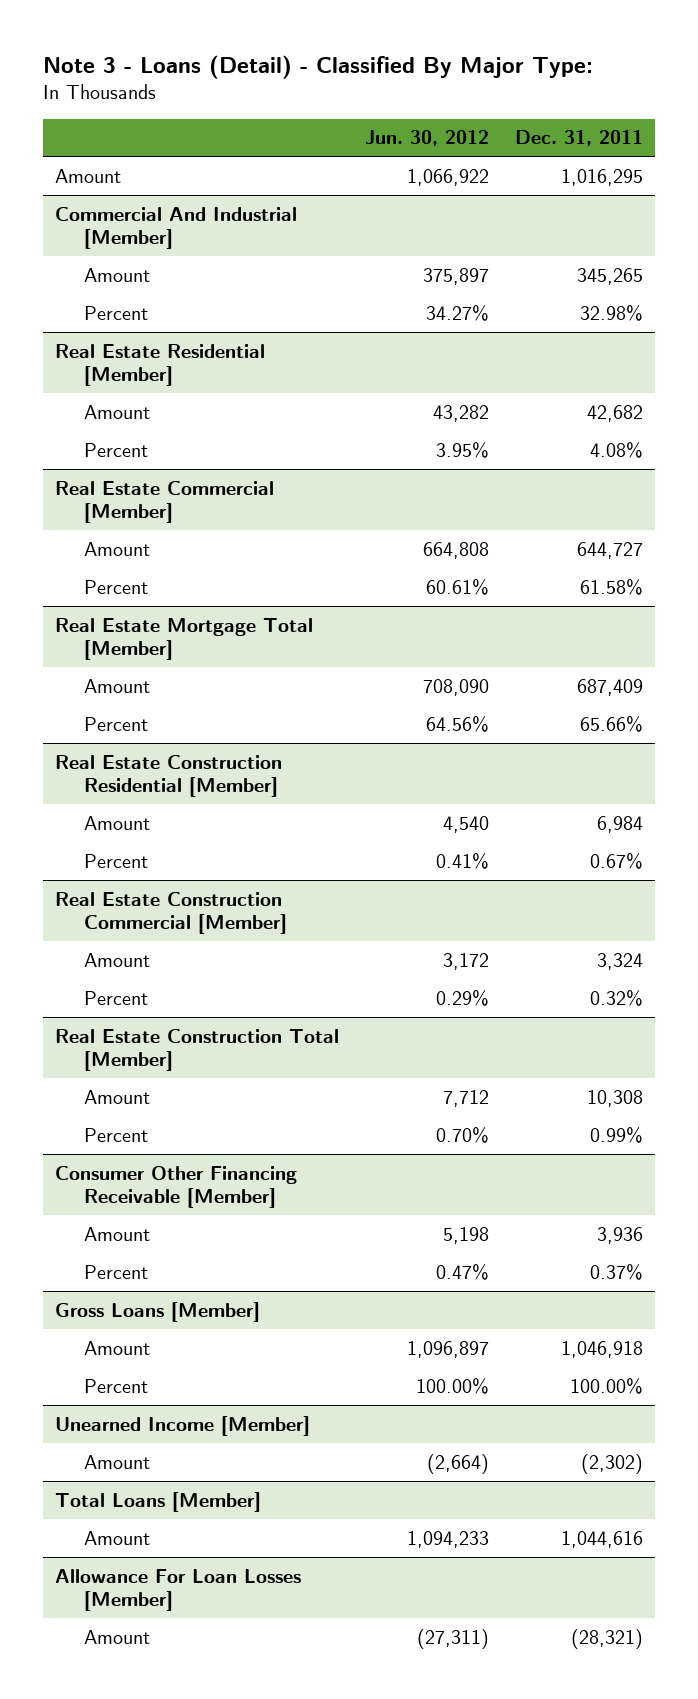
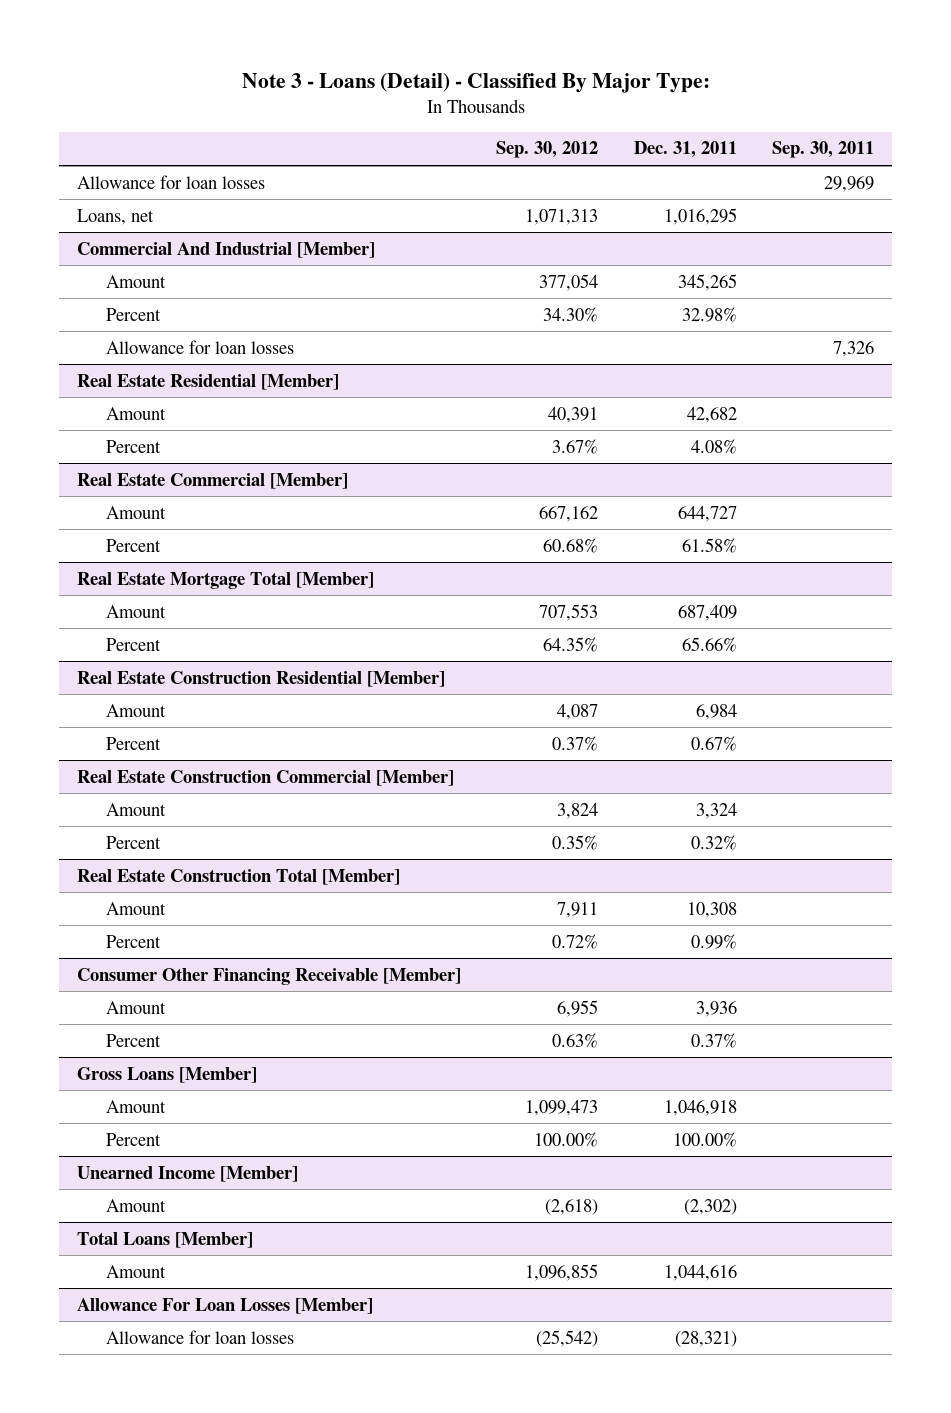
[364,130,489,147] Jun. 30, 2012 -> none
none -> [496,141,599,159] Sep. 30, 2012
none -> [772,141,875,159] Sep. 30, 2011
none -> [77,174,266,189] Allowance for loan losses
[55,168,122,183] Amount -> [77,208,155,225] Loans, net
none -> [106,339,295,354] Allowance for loan losses
[83,1629,150,1644] Amount -> [106,1329,295,1344] Allowance for loan losses

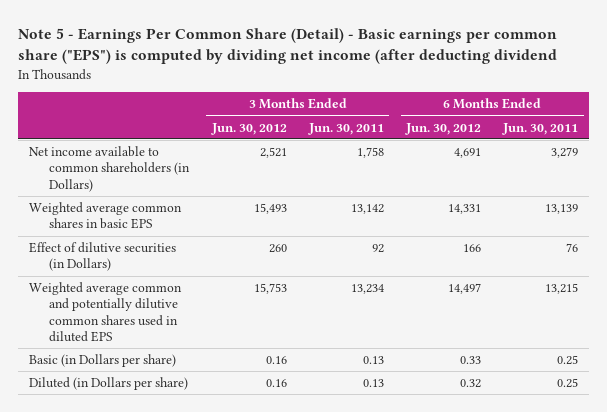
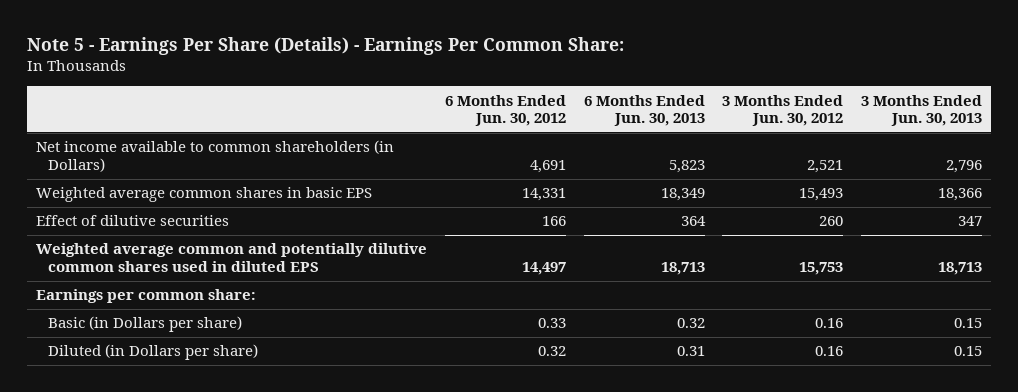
[17,27,557,65] Note 5 - Earnings Per Common Share (Detail) - Basic earnings per common share ("EPS") is computed by dividing net income (after deducting dividend -> [27,36,625,55] Note 5 - Earnings Per Share (Details) - Earnings Per Common Share:
[307,122,384,135] Jun. 30, 2011 -> none
[502,122,579,135] Jun. 30, 2011 -> none
none -> [583,94,705,127] 6 Months Ended Jun. 30, 2013
none -> [860,94,982,127] 3 Months Ended Jun. 30, 2013
[28,242,176,272] Effect of dilutive securities (in Dollars) -> [36,215,230,227] Effect of dilutive securities
none -> [36,289,257,304] Earnings per common share:

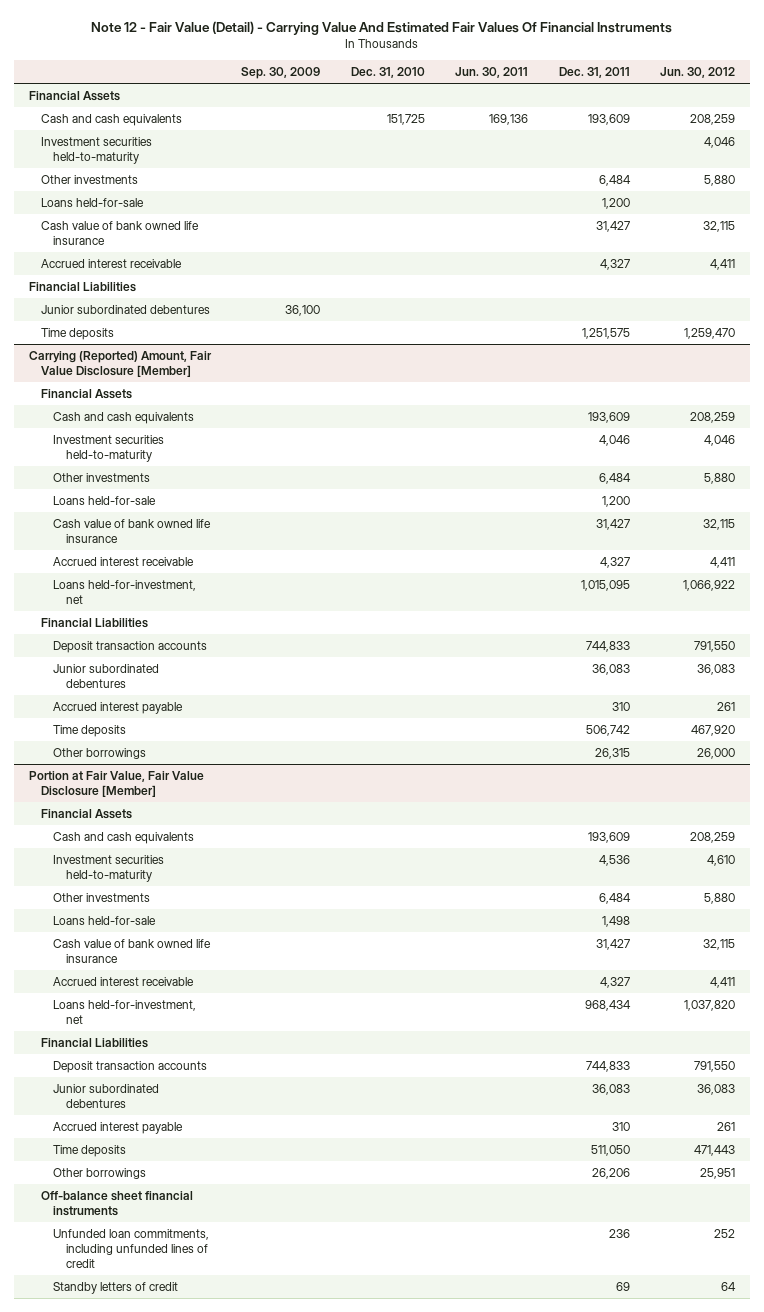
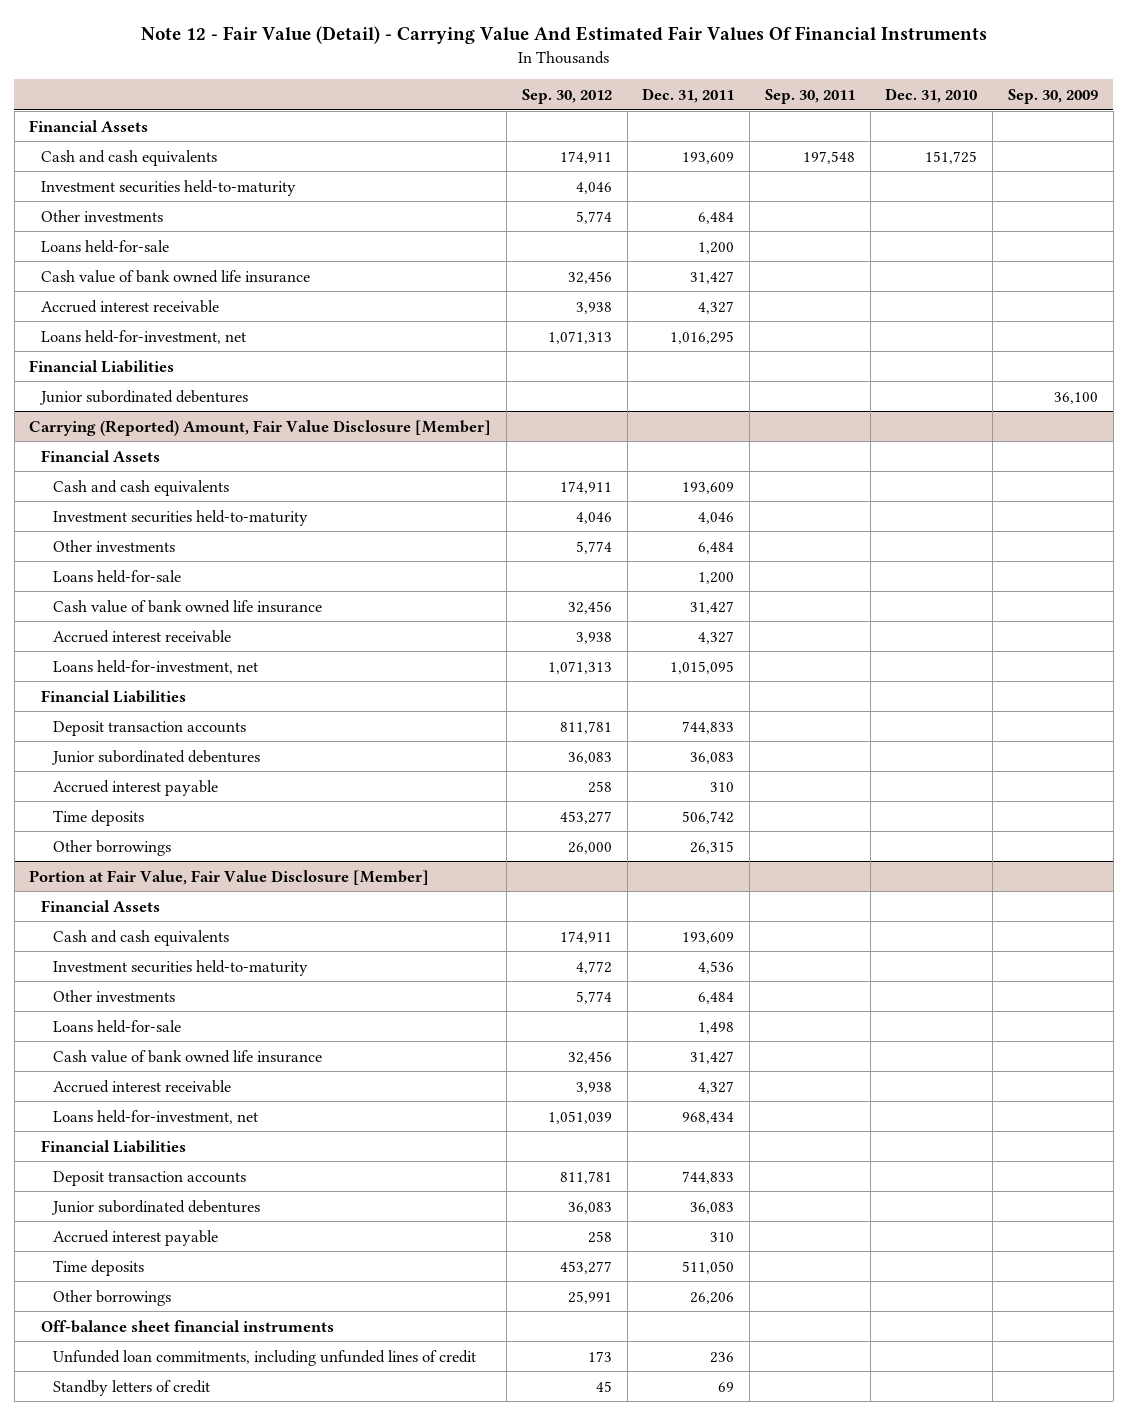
[455,67,529,79] Jun. 30, 2011 -> none
[660,67,736,79] Jun. 30, 2012 -> none
none -> [521,88,612,104] Sep. 30, 2012
none -> [764,88,855,104] Sep. 30, 2011
none -> [41,329,247,344] Loans held-for-investment, net
[41,328,115,341] Time deposits -> none

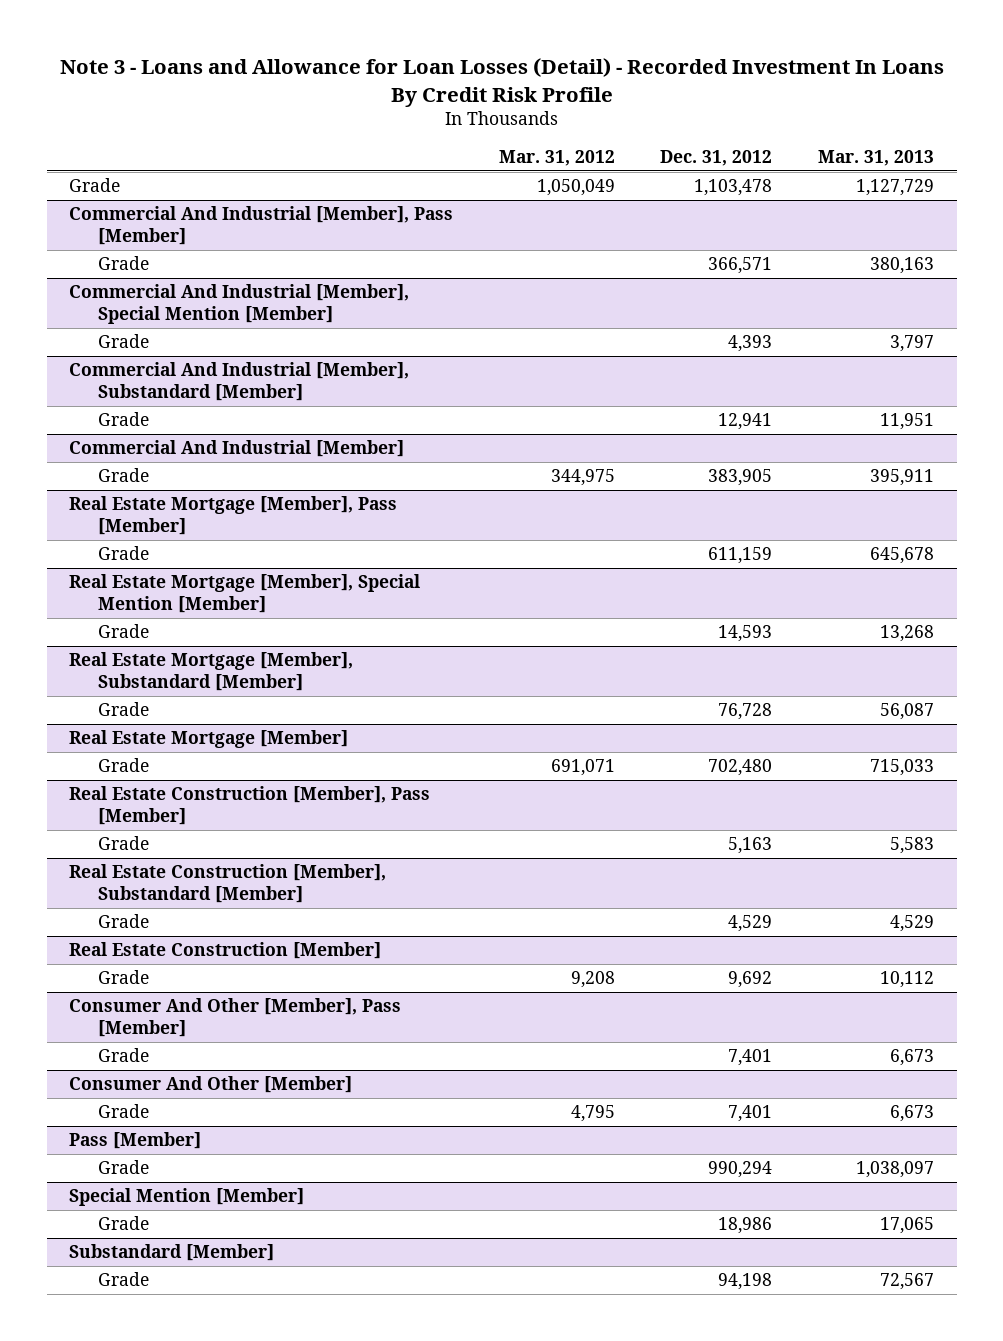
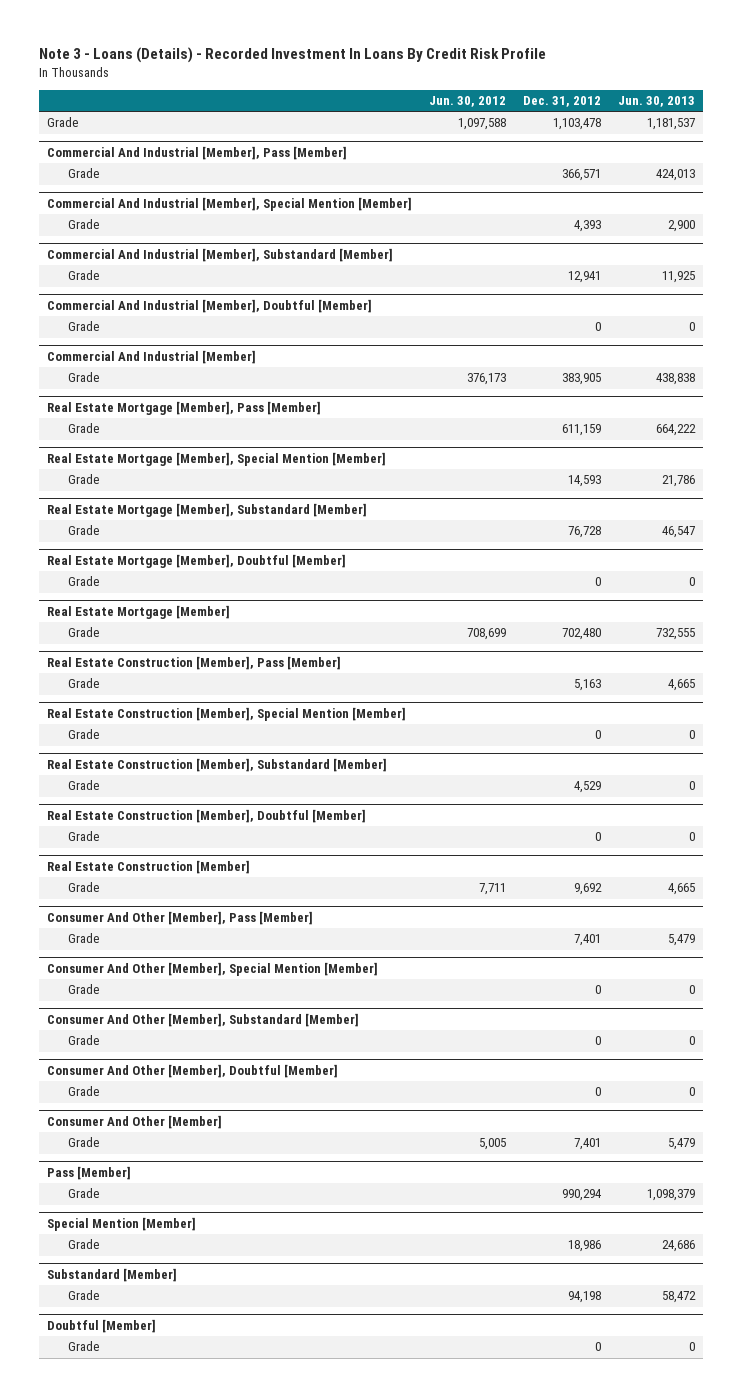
[59,58,944,107] Note 3 - Loans and Allowance for Loan Losses (Detail) - Recorded Investment In Loans By Credit Risk Profile -> [38,47,546,64] Note 3 - Loans (Details) - Recorded Investment In Loans By Credit Risk Profile
[498,150,615,167] Mar. 31, 2012 -> none
[817,150,934,167] Mar. 31, 2013 -> none
none -> [429,96,507,108] Jun. 30, 2012
none -> [617,96,695,108] Jun. 30, 2013
none -> [47,298,373,313] Commercial And Industrial [Member], Doubtful [Member]
none -> [67,321,99,332] Grade
none -> [47,553,347,568] Real Estate Mortgage [Member], Doubtful [Member]
none -> [67,576,99,587] Grade
none -> [47,706,407,721] Real Estate Construction [Member], Special Mention [Member]
none -> [67,729,99,740] Grade
none -> [47,808,367,823] Real Estate Construction [Member], Doubtful [Member]
none -> [67,831,99,842] Grade
none -> [47,961,379,976] Consumer And Other [Member], Special Mention [Member]
none -> [67,984,99,995] Grade
none -> [47,1012,360,1027] Consumer And Other [Member], Substandard [Member]
none -> [67,1035,99,1046] Grade
none -> [47,1063,339,1078] Consumer And Other [Member], Doubtful [Member]
none -> [67,1086,99,1097] Grade
none -> [47,1318,157,1333] Doubtful [Member]
none -> [67,1341,99,1352] Grade

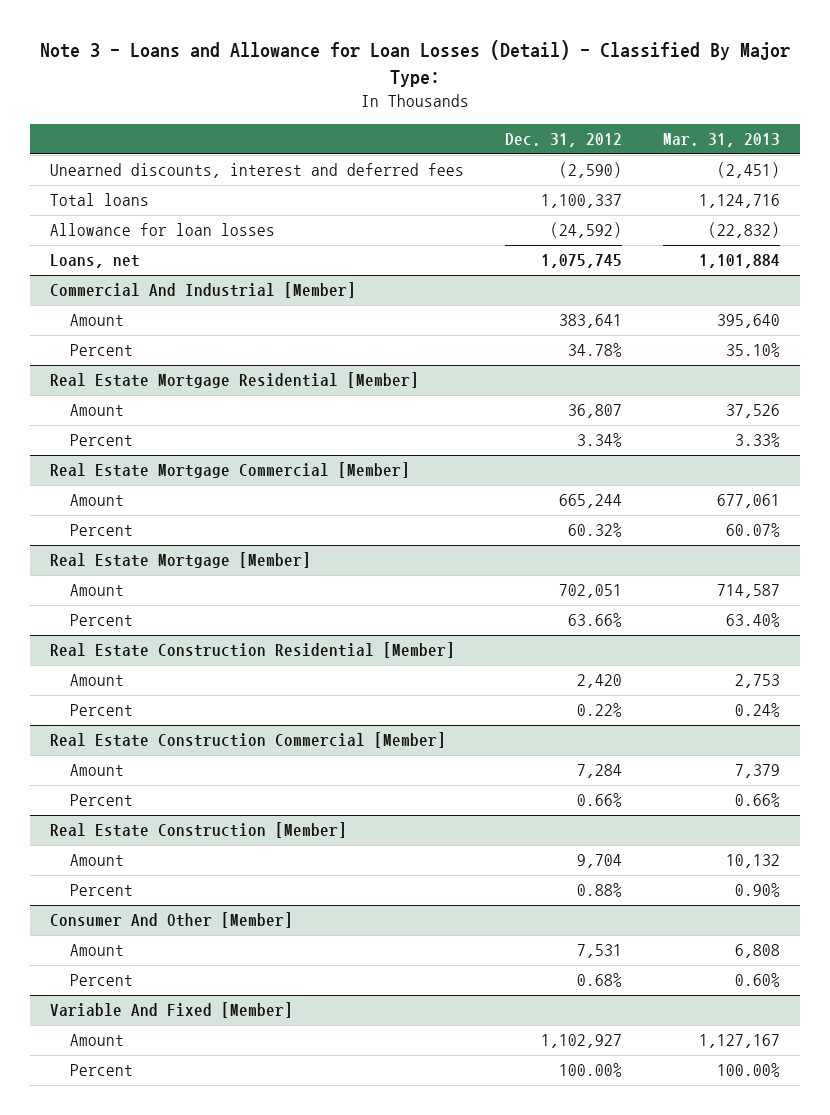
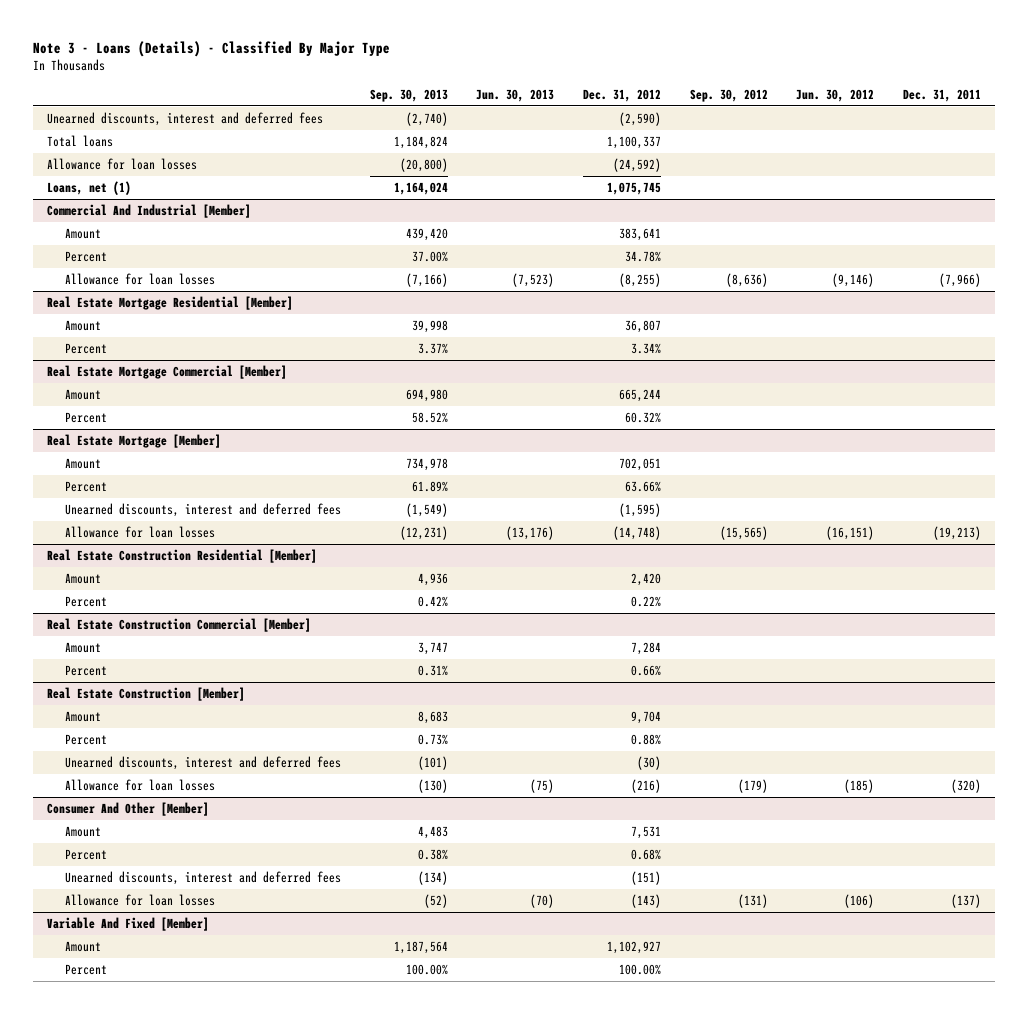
[39,40,790,88] Note 3 - Loans and Allowance for Loan Losses (Detail) - Classified By Major Type: -> [32,40,390,57] Note 3 - Loans (Details) - Classified By Major Type
[662,133,780,148] Mar. 31, 2013 -> none
none -> [369,88,448,102] Sep. 30, 2013
none -> [476,88,555,102] Jun. 30, 2013
none -> [689,88,768,102] Sep. 30, 2012
none -> [796,88,875,102] Jun. 30, 2012
none -> [902,88,981,102] Dec. 31, 2011
[50,254,141,269] Loans, net -> [47,180,132,195] Loans, net (1)
none -> [65,272,216,285] Allowance for loan losses
none -> [65,502,342,517] Unearned discounts, interest and deferred fees
none -> [65,525,216,538] Allowance for loan losses
none -> [65,755,342,770] Unearned discounts, interest and deferred fees
none -> [65,778,216,791] Allowance for loan losses
none -> [65,870,342,885] Unearned discounts, interest and deferred fees
none -> [65,893,216,906] Allowance for loan losses

